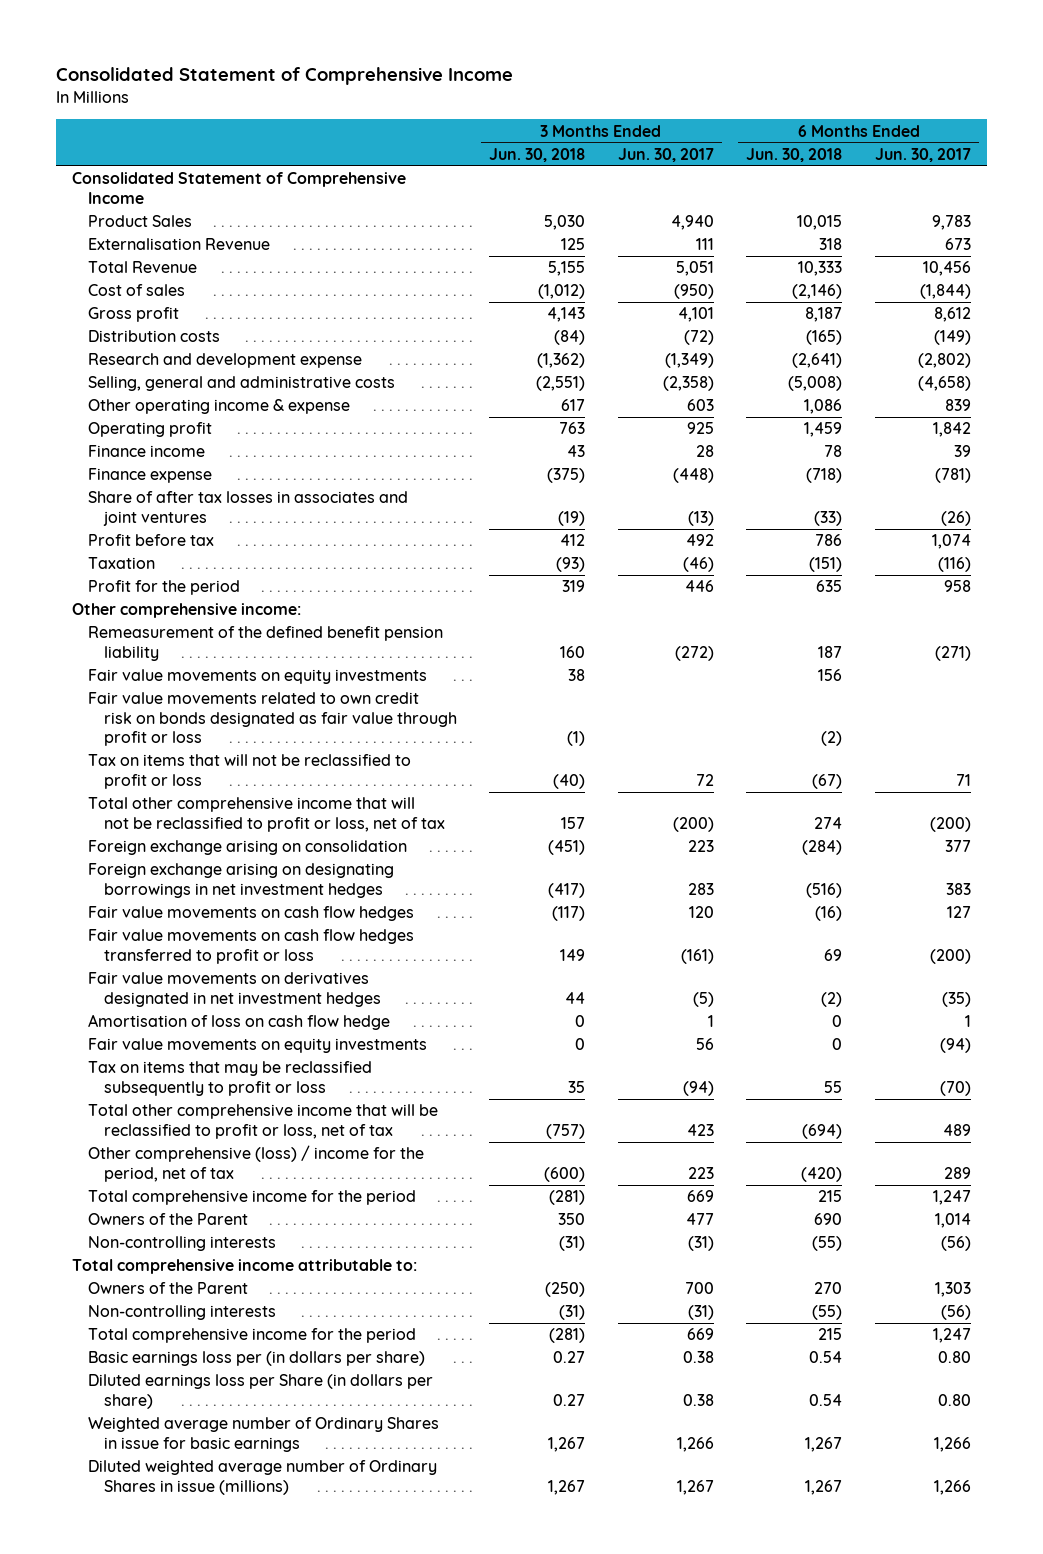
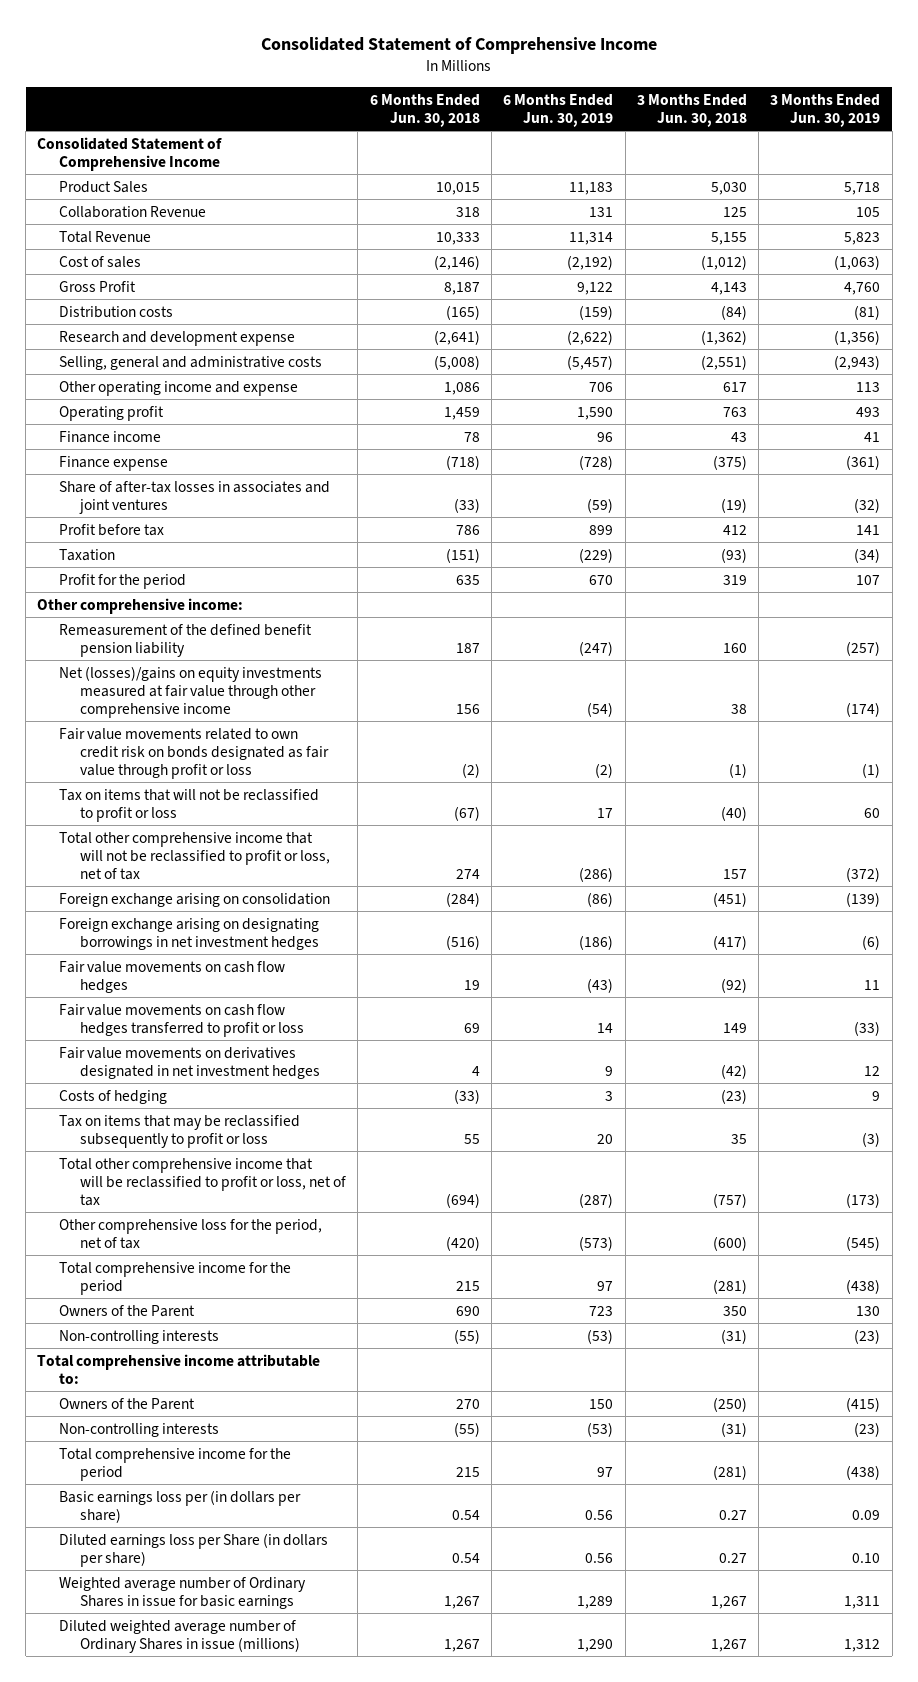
[617,147,714,162] Jun. 30, 2017 -> none
[874,147,971,162] Jun. 30, 2017 -> none
none -> [503,93,614,127] 6 Months Ended Jun. 30, 2019
none -> [770,93,881,127] 3 Months Ended Jun. 30, 2019
[87,238,270,251] Externalisation Revenue -> [58,205,206,218] Collaboration Revenue
[87,307,179,323] Gross profit -> [58,280,136,292] Gross Profit
[87,399,350,415] Other operating income & expense -> [58,380,298,396] Other operating income and expense
[87,491,408,526] Share of after tax losses in associates and joint ventures -> [58,480,330,514] Share of after-tax losses in associates and joint ventures
[87,669,427,685] Fair value movements on equity investments -> [58,665,322,719] Net (losses)/gains on equity investments measured at fair value through other comprehensive income
[552,906,586,922] (117) -> [720,977,747,993] (92)
[815,906,843,922] (16) -> [463,979,480,990] 19
[87,1014,390,1031] Amortisation of loss on cash flow hedge -> none
[87,1038,427,1054] Fair value movements on equity investments -> none
[565,991,586,1004] 44 -> [720,1063,747,1079] (42)
[821,991,843,1007] (2) -> [471,1065,480,1076] 4
none -> [58,1089,167,1104] Costs of hedging
[87,1145,424,1182] Other comprehensive (loss) / income for the period, net of tax -> [58,1218,322,1249] Other comprehensive loss for the period, net of tax

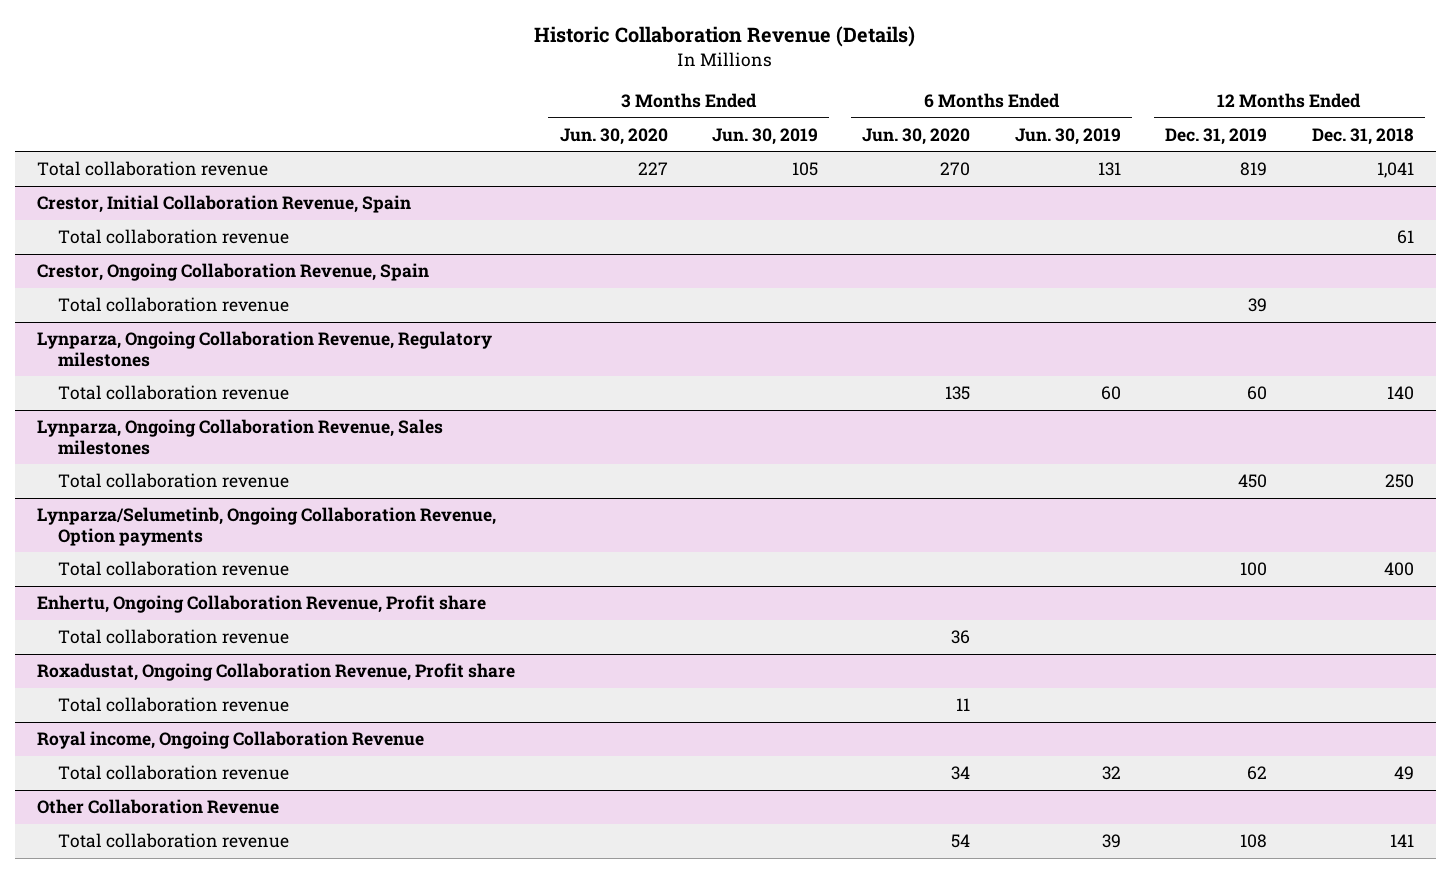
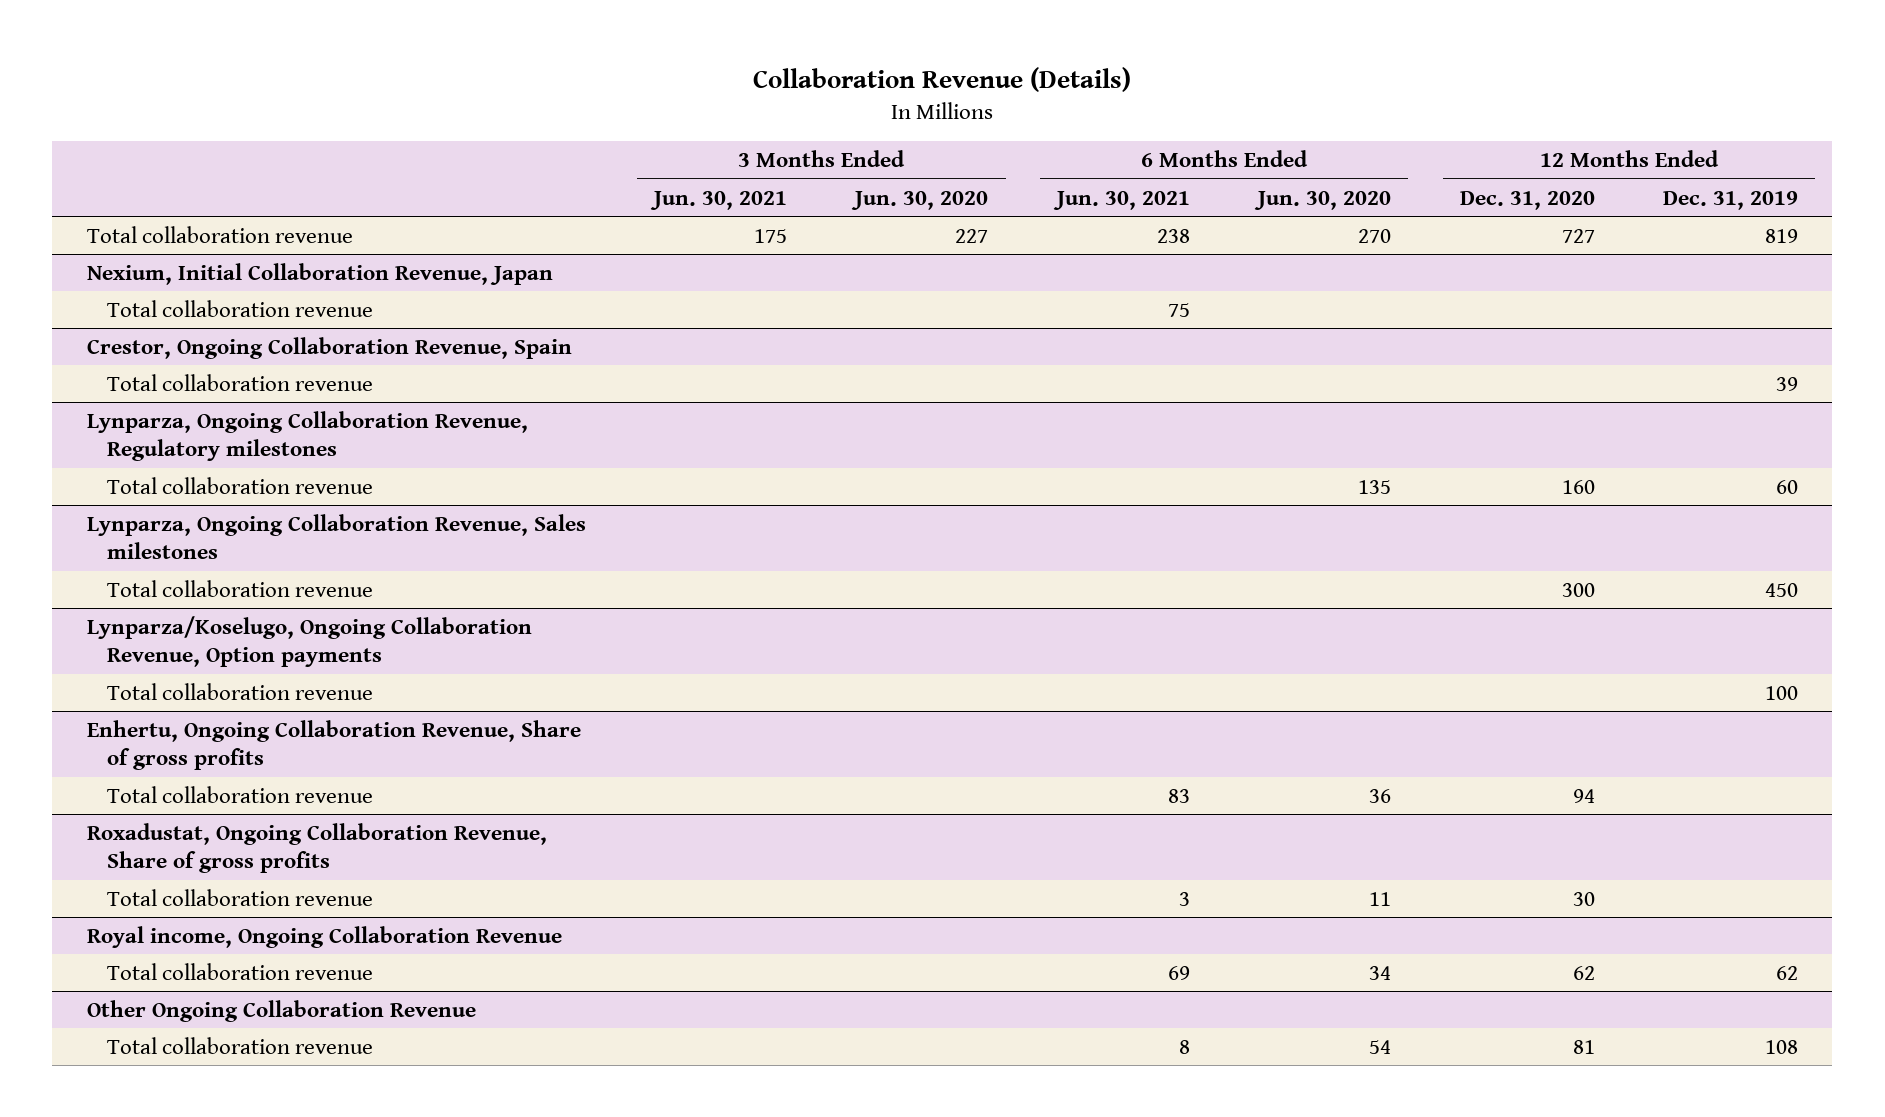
[534,26,916,48] Historic Collaboration Revenue (Details) -> [753,66,1132,92] Collaboration Revenue (Details)
[711,127,818,145] Jun. 30, 2019 -> none
[1014,127,1121,145] Jun. 30, 2019 -> none
[1311,127,1414,145] Dec. 31, 2018 -> none
none -> [649,190,787,210] Jun. 30, 2021
none -> [1052,190,1190,210] Jun. 30, 2021
none -> [1459,190,1595,210] Dec. 31, 2020
[37,195,412,214] Crestor, Initial Collaboration Revenue, Spain -> none
none -> [86,262,553,285] Nexium, Initial Collaboration Revenue, Japan
[37,507,497,546] Lynparza/Selumetinb, Ongoing Collaboration Revenue, Option payments -> [86,615,532,668] Lynparza/Koselugo, Ongoing Collaboration Revenue, Option payments
[37,595,487,614] Enhertu, Ongoing Collaboration Revenue, Profit share -> [86,719,581,771] Enhertu, Ongoing Collaboration Revenue, Share of gross profits
[37,663,516,682] Roxadustat, Ongoing Collaboration Revenue, Profit share -> [86,822,547,874] Roxadustat, Ongoing Collaboration Revenue, Share of gross profits
[37,799,280,815] Other Collaboration Revenue -> [86,999,476,1022] Other Ongoing Collaboration Revenue

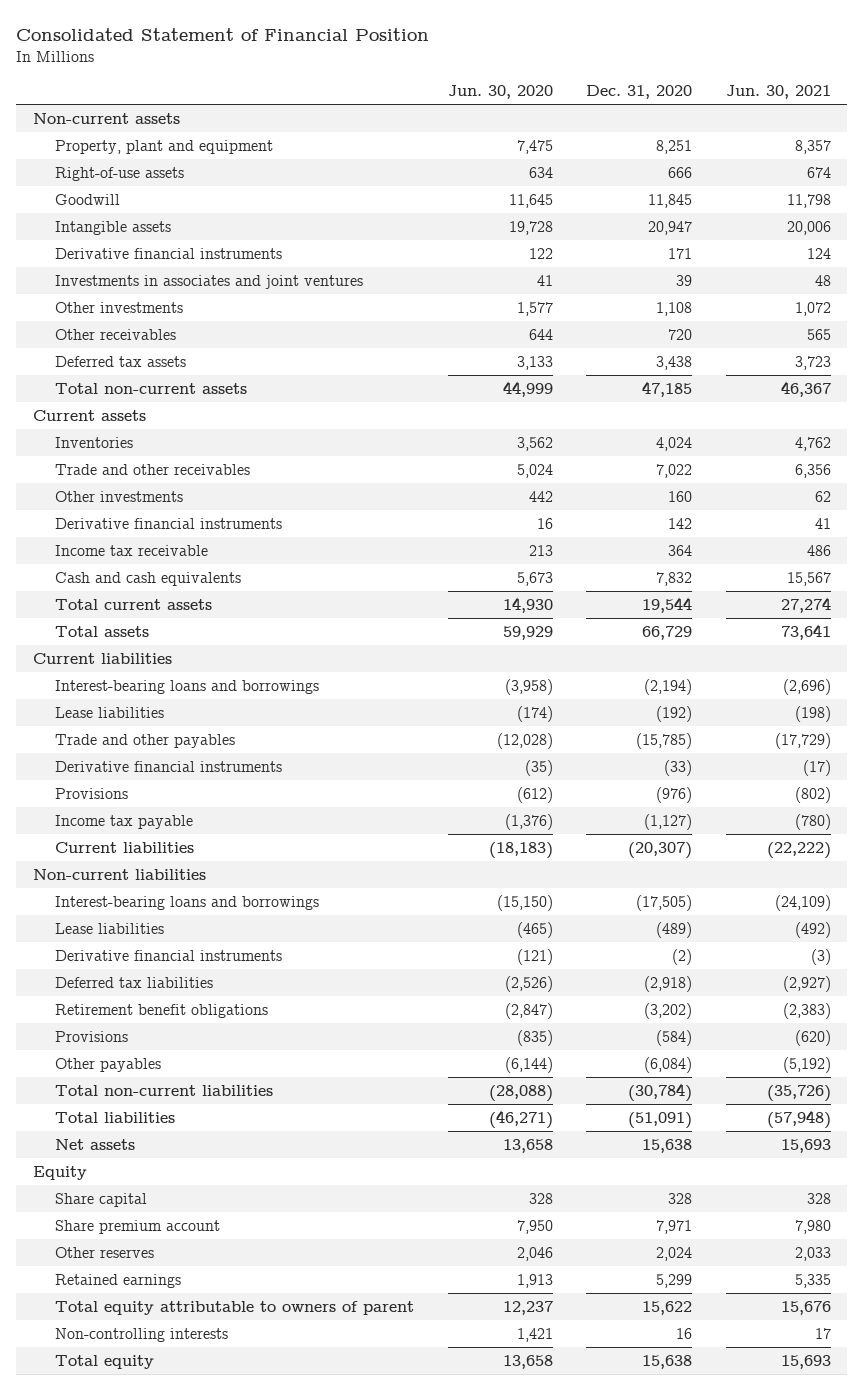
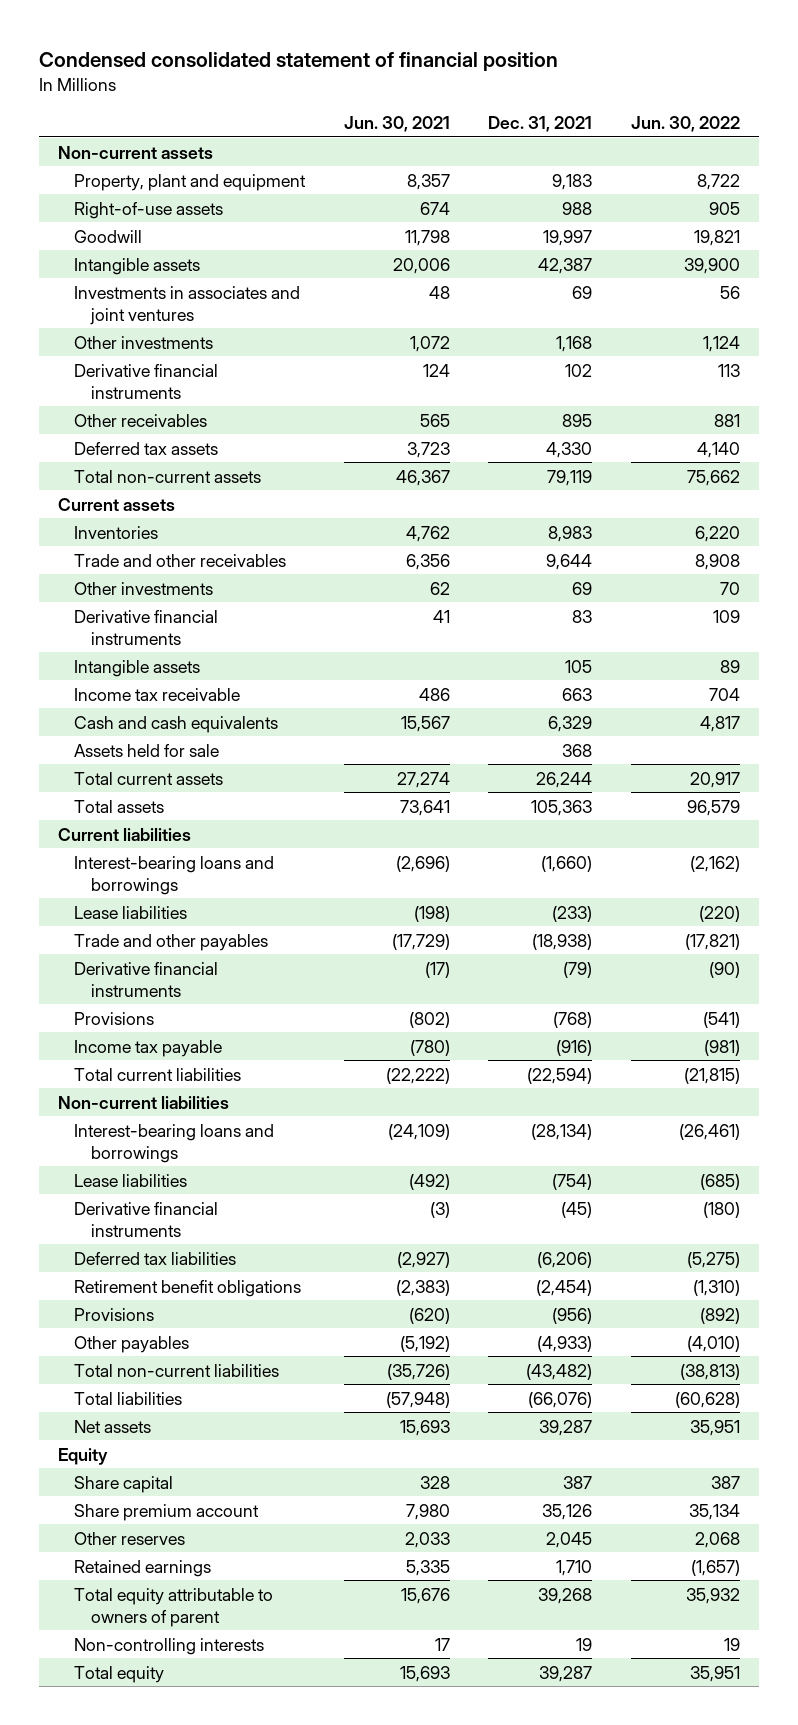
[16,27,430,41] Consolidated Statement of Financial Position -> [39,51,559,71] Condensed consolidated statement of financial position
[447,85,553,100] Jun. 30, 2020 -> none
[586,85,693,100] Dec. 31, 2020 -> none
none -> [488,115,593,132] Dec. 31, 2021
none -> [630,115,740,132] Jun. 30, 2022
[55,247,283,259] Derivative financial instruments -> [74,363,219,399] Derivative financial instruments
none -> [74,659,201,677] Intangible assets
none -> [74,743,220,757] Assets held for sale
[55,841,195,853] Current liabilities -> [74,1067,242,1081] Total current liabilities

